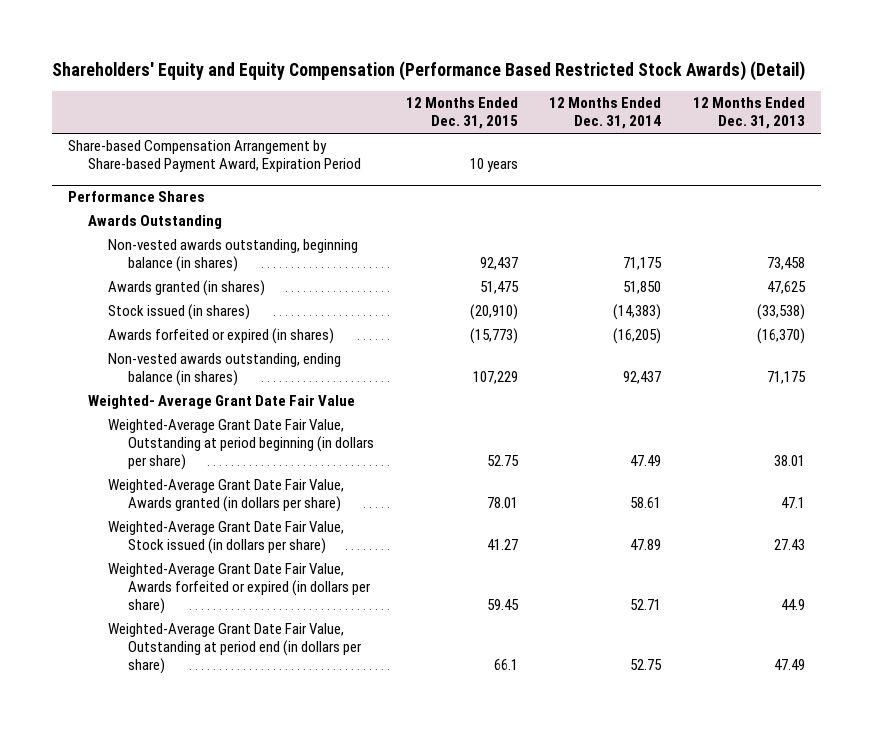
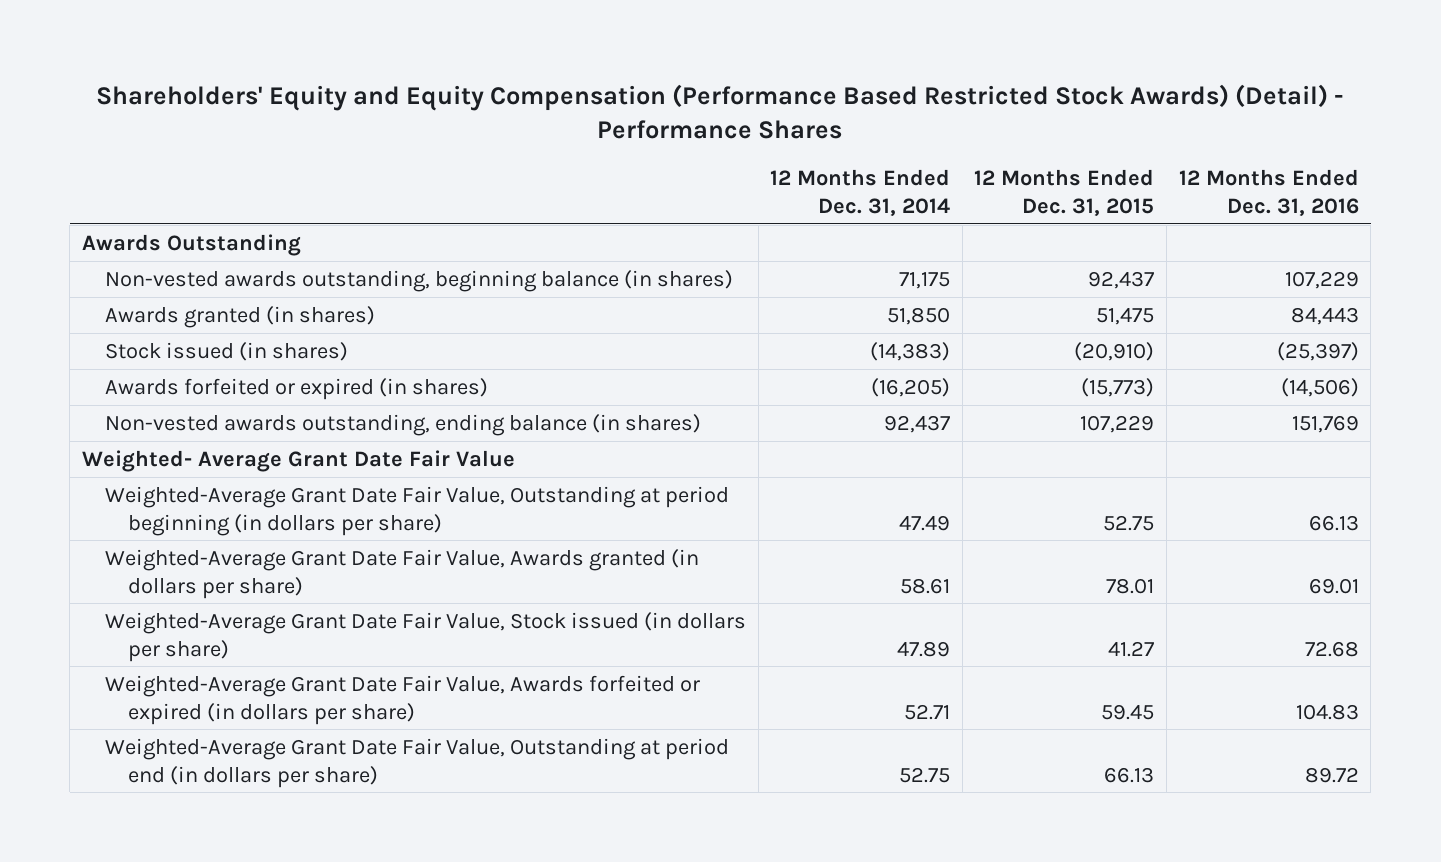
[52,60,806,81] Shareholders' Equity and Equity Compensation (Performance Based Restricted Stock Awards) (Detail) -> [96,84,1345,140] Shareholders' Equity and Equity Compensation (Performance Based Restricted Stock Awards) (Detail) - Performance Shares
[693,97,806,130] 12 Months Ended Dec. 31, 2013 -> none
none -> [1178,169,1359,216] 12 Months Ended Dec. 31, 2016
[68,140,362,173] Share-based Compensation Arrangement by Share-based Payment Award, Expiration Period -> none
[68,191,206,203] Performance Shares -> none
[493,659,518,671] 66.1 -> [1104,766,1155,783] 66.13

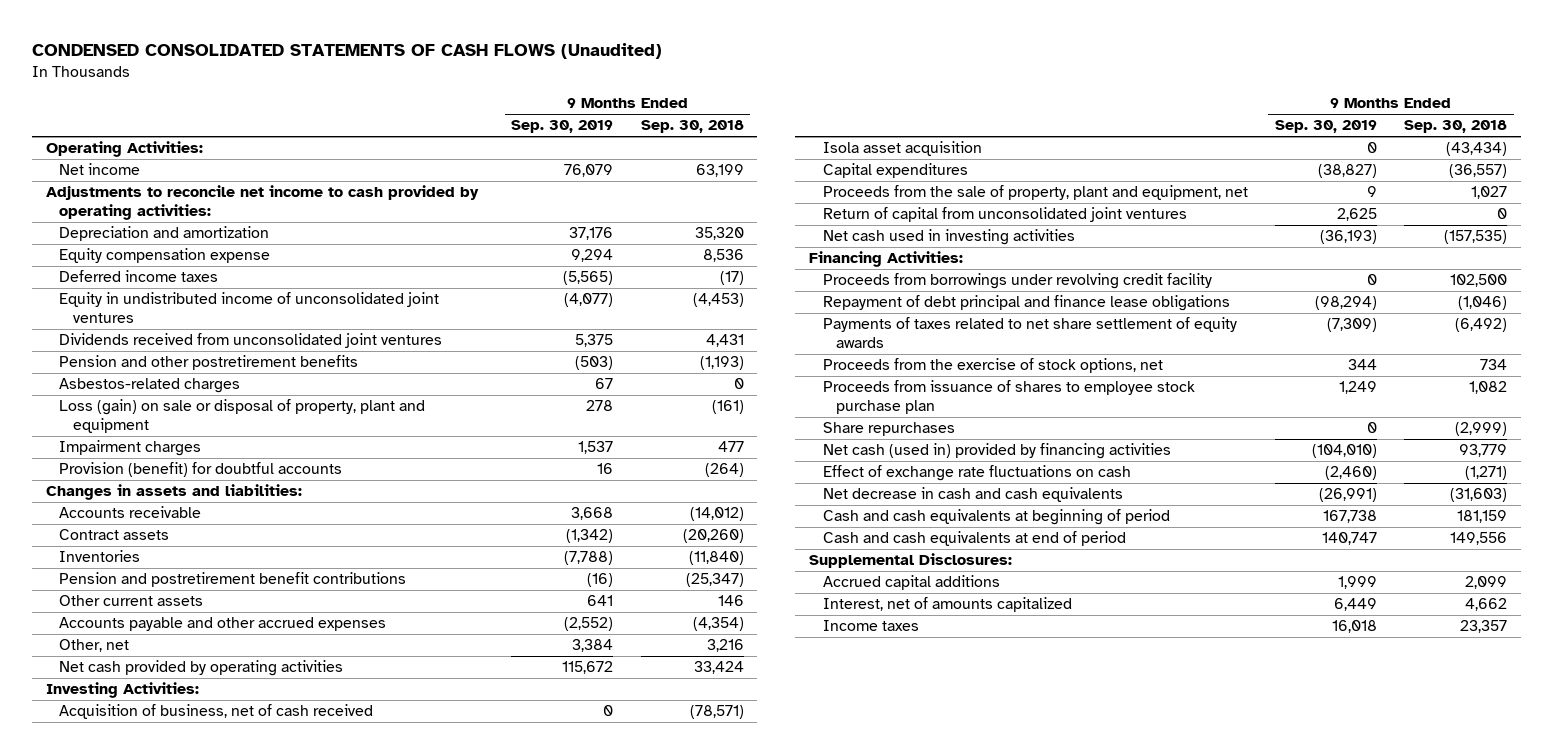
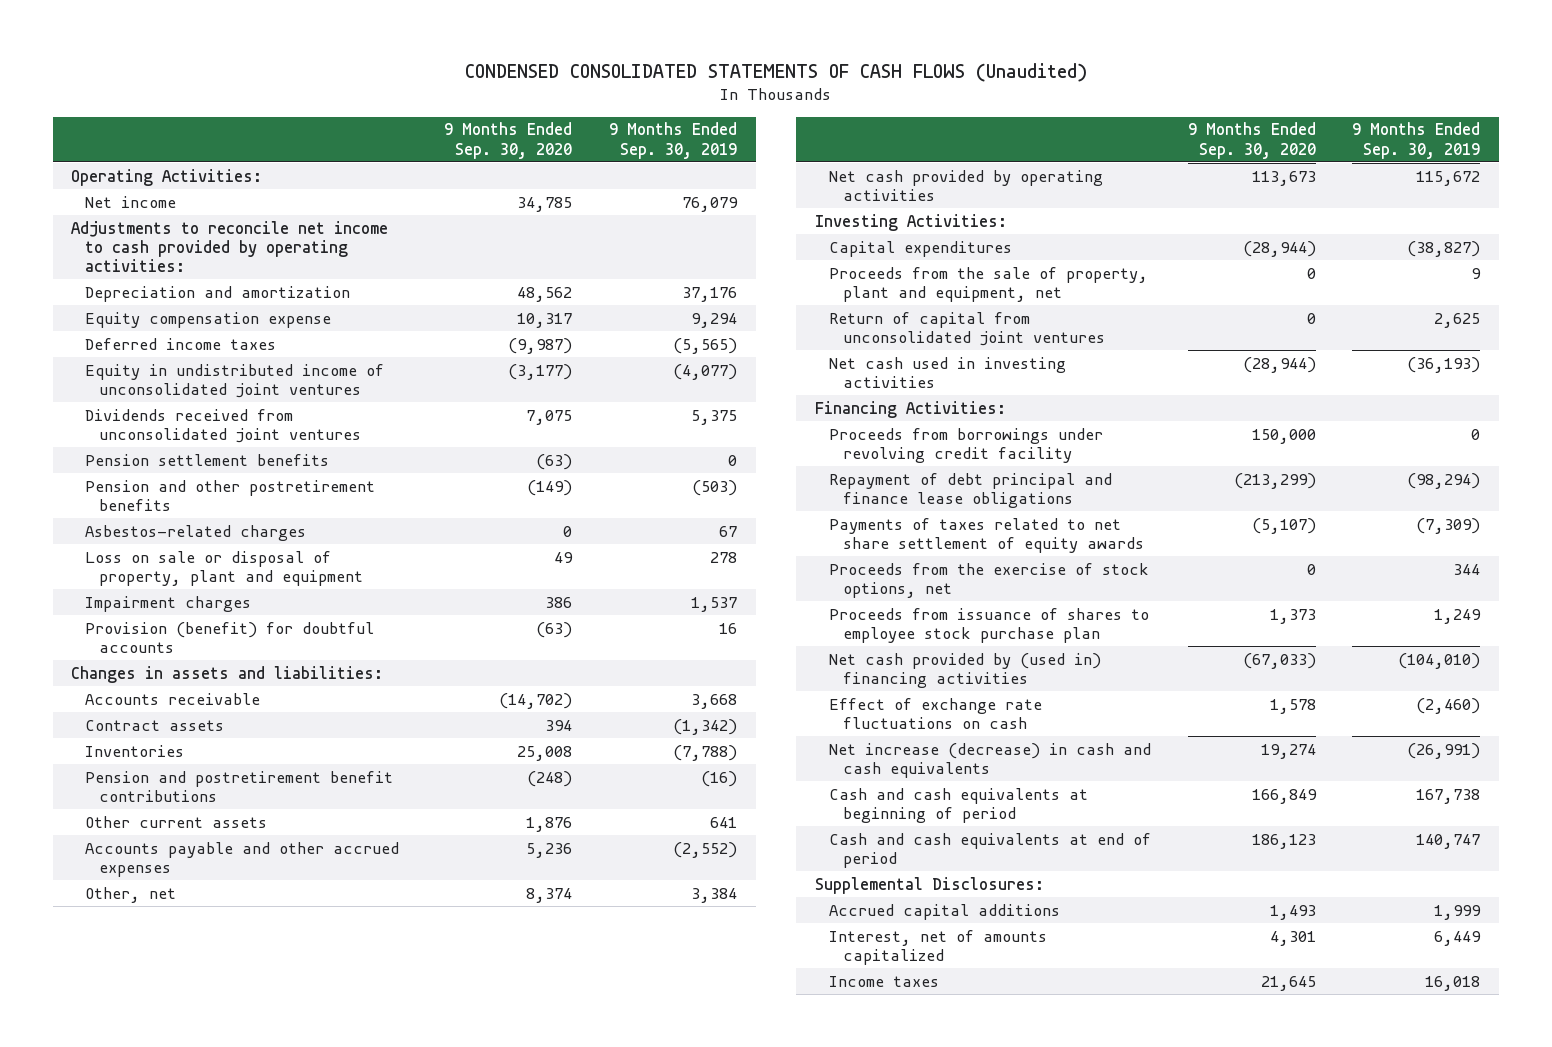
[640,120,744,134] Sep. 30, 2018 -> none
none -> [444,122,573,159] 9 Months Ended Sep. 30, 2020
none -> [85,453,330,466] Pension settlement benefits
[59,399,426,433] Loss (gain) on sale or disposal of property, plant and equipment -> [85,550,364,586] Loss on sale or disposal of property, plant and equipment
[59,704,374,720] Acquisition of business, net of cash received -> none
[822,141,982,157] Isola asset acquisition -> none
[822,422,955,437] Share repurchases -> none
[822,443,1171,460] Net cash (used in) provided by financing activities -> [828,652,1101,688] Net cash provided by (used in) financing activities
[822,487,1123,503] Net decrease in cash and cash equivalents -> [828,742,1151,778] Net increase (decrease) in cash and cash equivalents

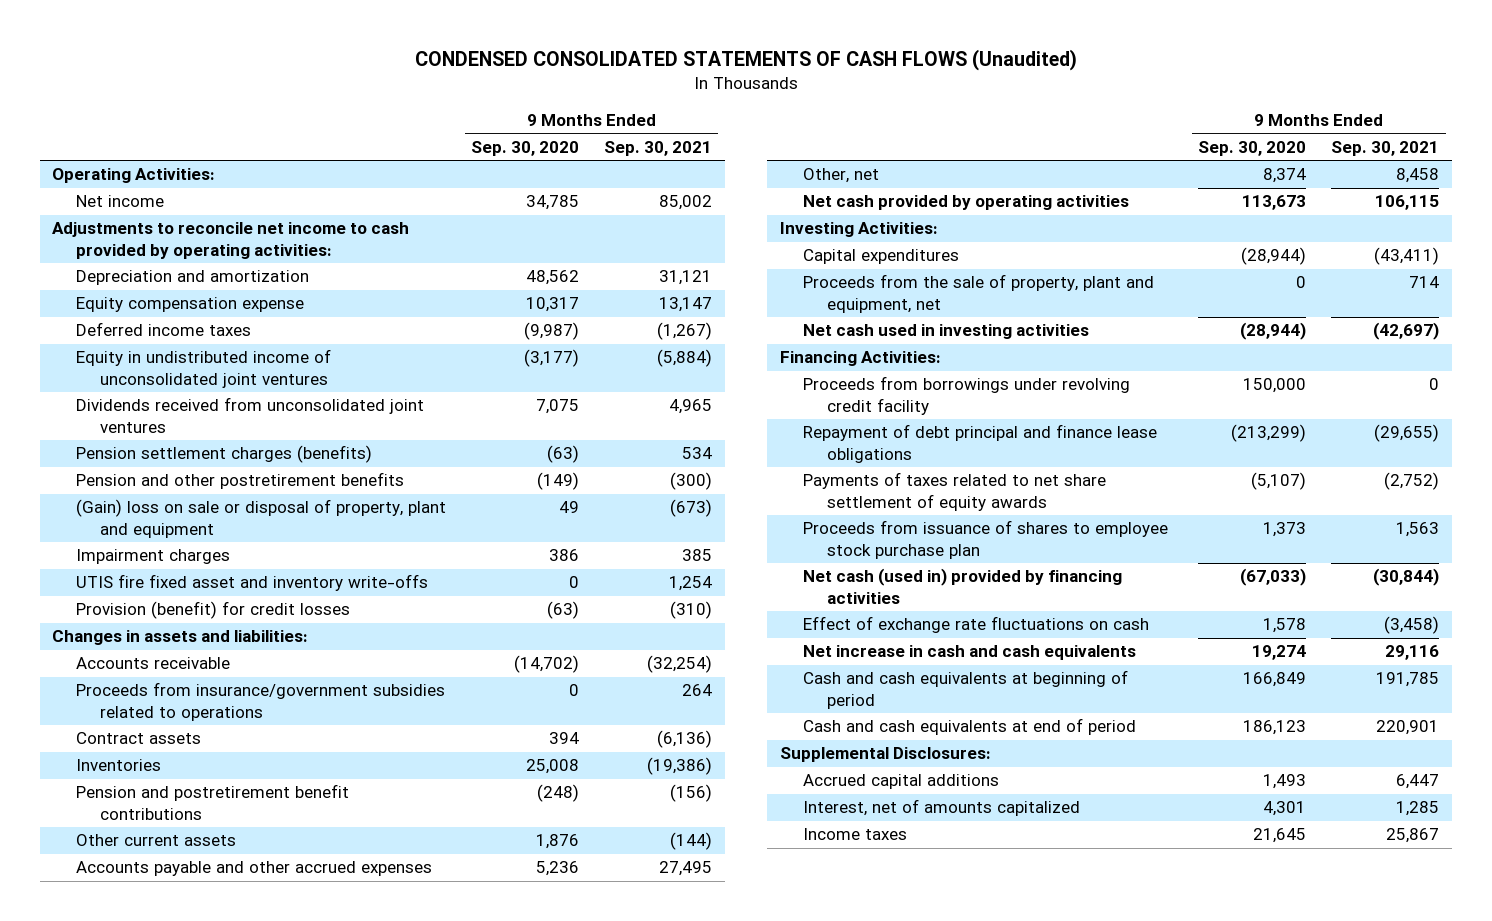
[609,122,738,159] 9 Months Ended Sep. 30, 2019 -> none
none -> [604,140,713,156] Sep. 30, 2021
[85,453,330,466] Pension settlement benefits -> [75,445,372,464] Pension settlement charges (benefits)
[85,524,307,541] Asbestos-related charges -> none
[85,550,364,586] Loss on sale or disposal of property, plant and equipment -> [75,499,446,538] (Gain) loss on sale or disposal of property, plant and equipment
none -> [75,574,428,592] UTIS fire fixed asset and inventory write-offs
[85,621,375,653] Provision (benefit) for doubtful accounts -> [75,601,350,620] Provision (benefit) for credit losses
none -> [75,682,445,721] Proceeds from insurance/government subsidies related to operations
[828,311,1105,346] Return of capital from unconsolidated joint ventures -> none
[828,562,1149,598] Proceeds from the exercise of stock options, net -> none
[828,652,1101,688] Net cash provided by (used in) financing activities -> [803,568,1123,604] Net cash (used in) provided by financing activities
[828,742,1151,778] Net increase (decrease) in cash and cash equivalents -> [803,645,1137,661] Net increase in cash and cash equivalents

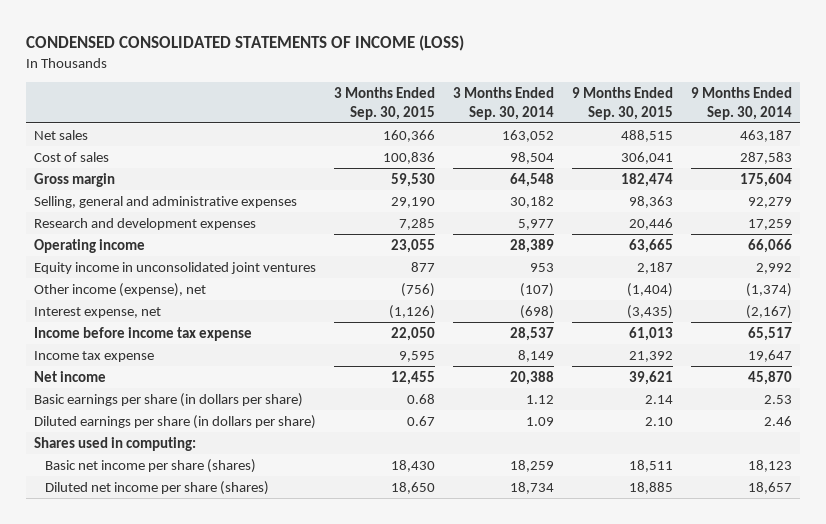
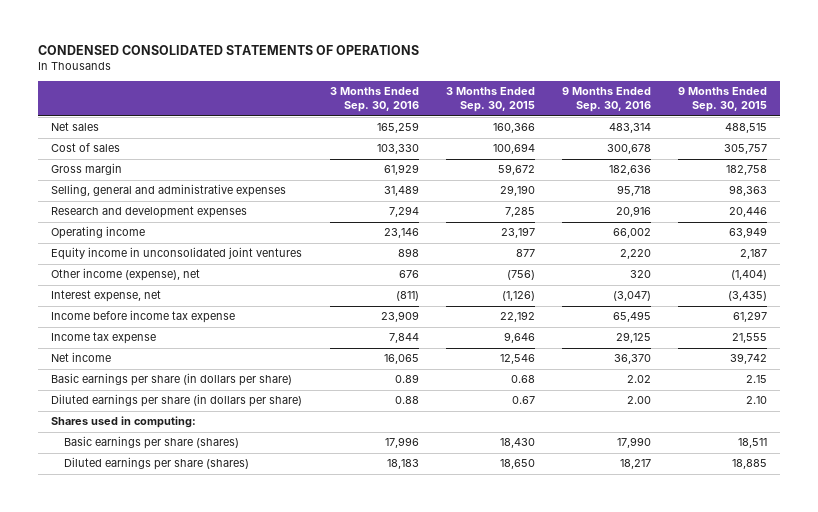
[25,35,464,52] CONDENSED CONSOLIDATED STATEMENTS OF INCOME (LOSS) -> [37,45,419,56] CONDENSED CONSOLIDATED STATEMENTS OF OPERATIONS
[453,87,555,120] 3 Months Ended Sep. 30, 2014 -> none
[690,87,792,120] 9 Months Ended Sep. 30, 2014 -> none
none -> [329,87,419,113] 3 Months Ended Sep. 30, 2016
none -> [561,87,651,113] 9 Months Ended Sep. 30, 2016
[383,151,436,164] 100,836 -> [492,143,535,155] 100,694
[620,151,673,164] 306,041 -> [723,144,767,155] 305,757
[391,172,436,187] 59,530 -> [497,164,535,176] 59,672
[620,172,673,187] 182,474 -> [725,165,767,176] 182,758
[391,238,436,253] 23,055 -> [500,227,535,239] 23,197
[628,238,673,253] 63,665 -> [728,227,767,239] 63,949
[391,326,436,341] 22,050 -> [499,311,535,323] 22,192
[628,326,673,341] 61,013 -> [732,311,767,323] 61,297
[399,350,436,362] 9,595 -> [503,332,535,344] 9,646
[628,350,673,362] 21,392 -> [731,333,767,344] 21,555
[391,370,436,385] 12,455 -> [499,354,535,365] 12,546
[628,370,673,385] 39,621 -> [729,353,767,365] 39,742
[644,394,673,404] 2.14 -> [745,375,767,384] 2.15
[44,458,256,473] Basic net income per share (shares) -> [64,436,240,450] Basic earnings per share (shares)
[44,480,269,495] Diluted net income per share (shares) -> [64,457,250,471] Diluted earnings per share (shares)

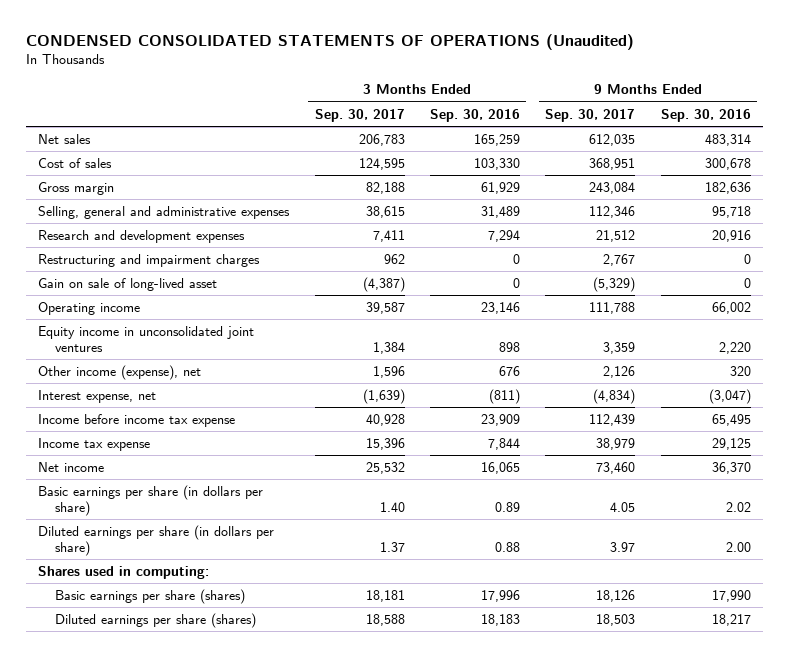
[37,45,419,56] CONDENSED CONSOLIDATED STATEMENTS OF OPERATIONS -> [25,34,634,51] CONDENSED CONSOLIDATED STATEMENTS OF OPERATIONS (Unaudited)
[445,87,535,113] 3 Months Ended Sep. 30, 2015 -> none
[677,87,767,113] 9 Months Ended Sep. 30, 2015 -> none
none -> [314,108,405,122] Sep. 30, 2017
none -> [545,108,636,122] Sep. 30, 2017
none -> [38,253,261,267] Restructuring and impairment charges
none -> [38,277,218,291] Gain on sale of long-lived asset

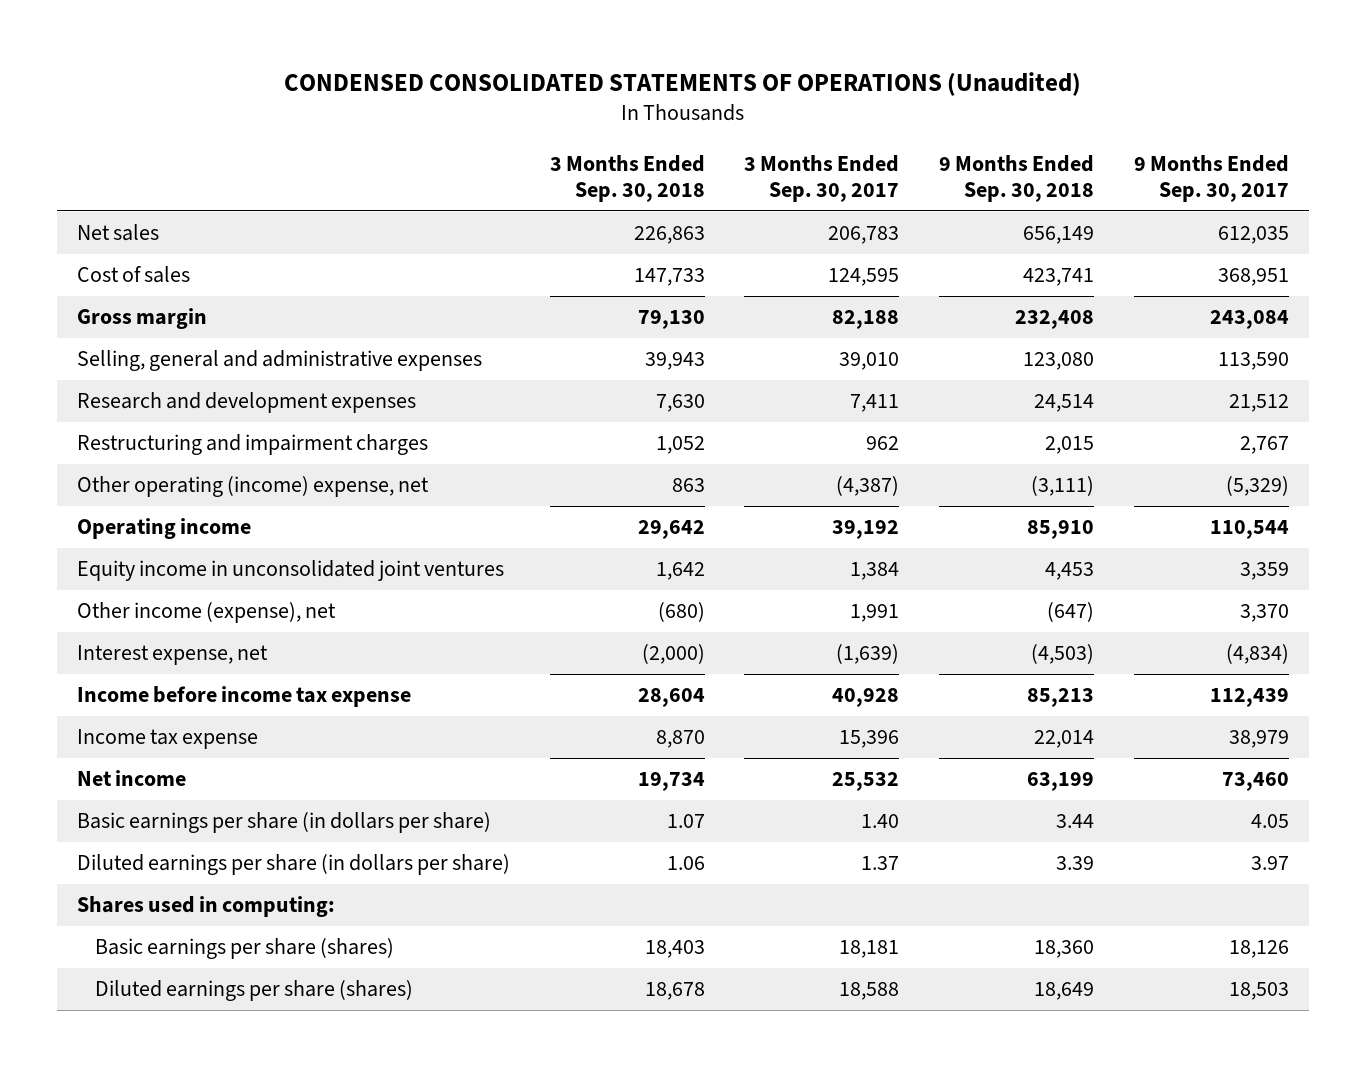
[429,108,520,122] Sep. 30, 2016 -> none
[660,108,751,122] Sep. 30, 2016 -> none
none -> [549,154,705,202] 3 Months Ended Sep. 30, 2018
none -> [939,154,1095,202] 9 Months Ended Sep. 30, 2018
[365,205,405,218] 38,615 -> [839,352,900,371] 39,010
[589,205,636,218] 112,346 -> [1217,352,1289,371] 113,590
[38,277,218,291] Gain on sale of long-lived asset -> [76,476,429,498] Other operating (income) expense, net
[365,301,405,314] 39,587 -> [832,520,900,540] 39,192
[589,301,636,314] 111,788 -> [1209,520,1289,540] 110,544
[372,365,405,378] 1,596 -> [850,604,900,623] 1,991
[603,365,636,378] 2,126 -> [1239,604,1289,623] 3,370

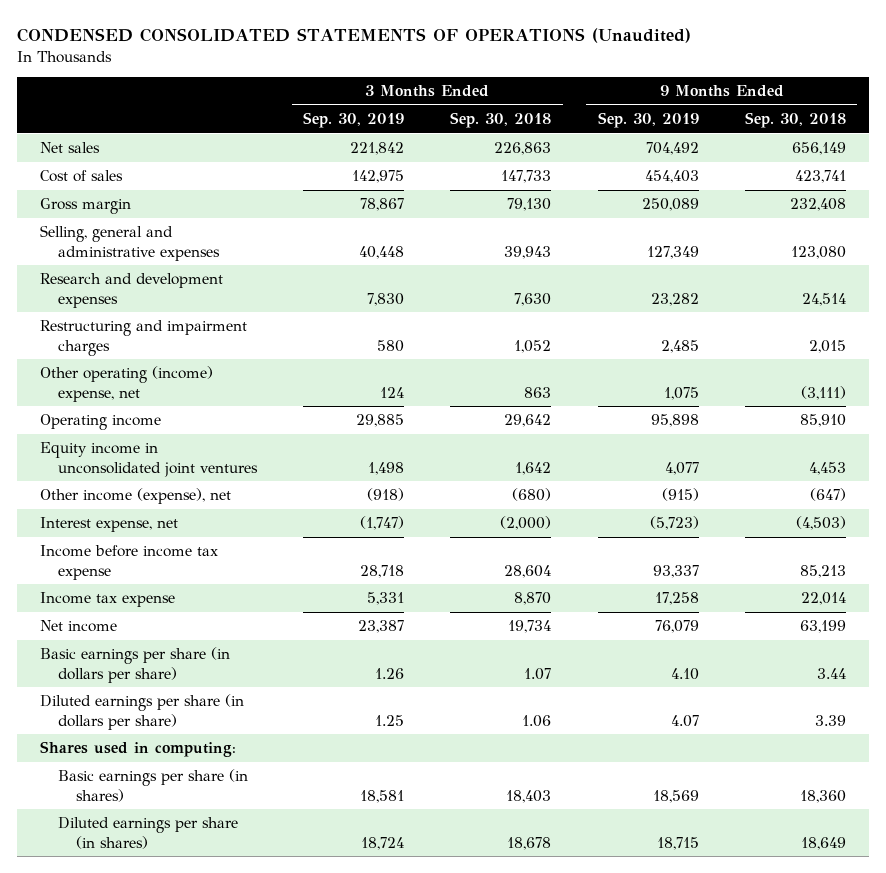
[744,154,900,202] 3 Months Ended Sep. 30, 2017 -> none
[1133,154,1289,202] 9 Months Ended Sep. 30, 2017 -> none
none -> [303,112,405,129] Sep. 30, 2019
none -> [597,112,699,129] Sep. 30, 2019
[95,938,395,960] Basic earnings per share (shares) -> [58,769,249,802] Basic earnings per share (in shares)
[95,980,414,1002] Diluted earnings per share (shares) -> [58,817,239,849] Diluted earnings per share (in shares)

